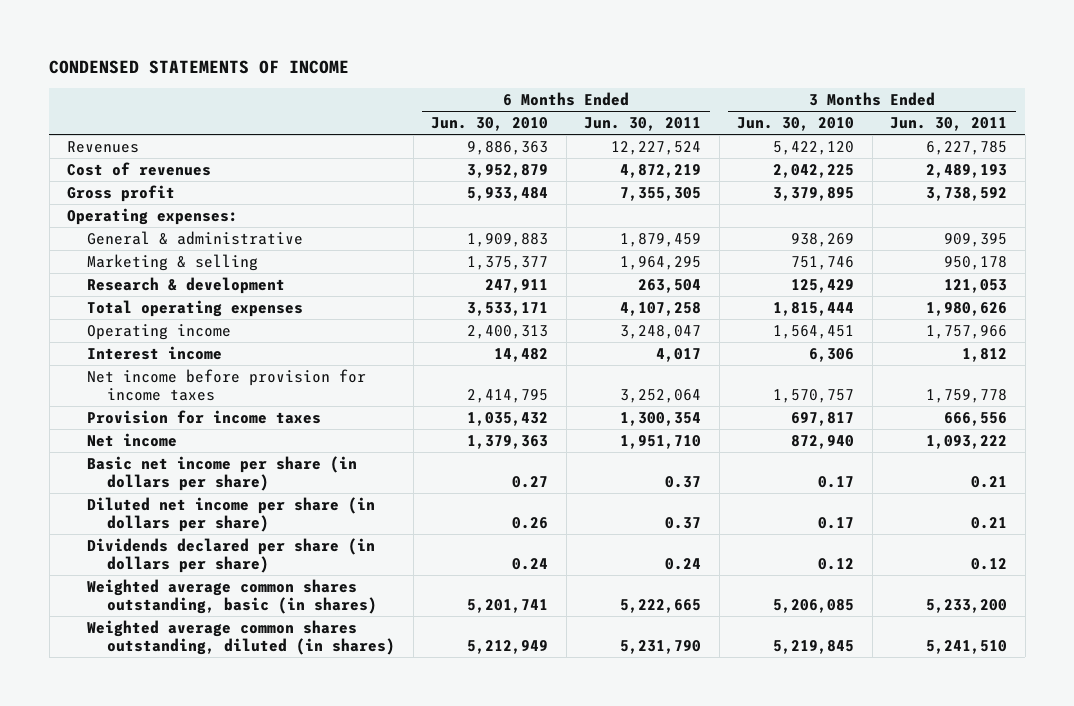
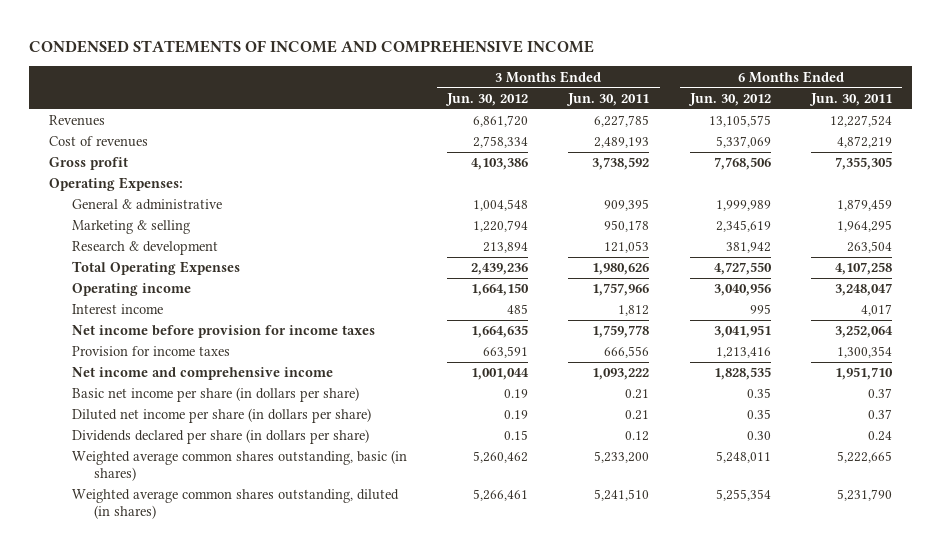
[49,59,350,74] CONDENSED STATEMENTS OF INCOME -> [29,39,595,53] CONDENSED STATEMENTS OF INCOME AND COMPREHENSIVE INCOME
[431,117,549,132] Jun. 30, 2010 -> none
[737,117,855,132] Jun. 30, 2010 -> none
none -> [445,92,529,106] Jun. 30, 2012
none -> [687,92,771,106] Jun. 30, 2012
[67,207,239,225] Operating expenses: -> [49,177,184,192] Operating Expenses:
[87,299,304,317] Total operating expenses -> [71,261,240,276] Total Operating Expenses
[87,432,178,447] Net income -> [71,367,333,381] Net income and comprehensive income

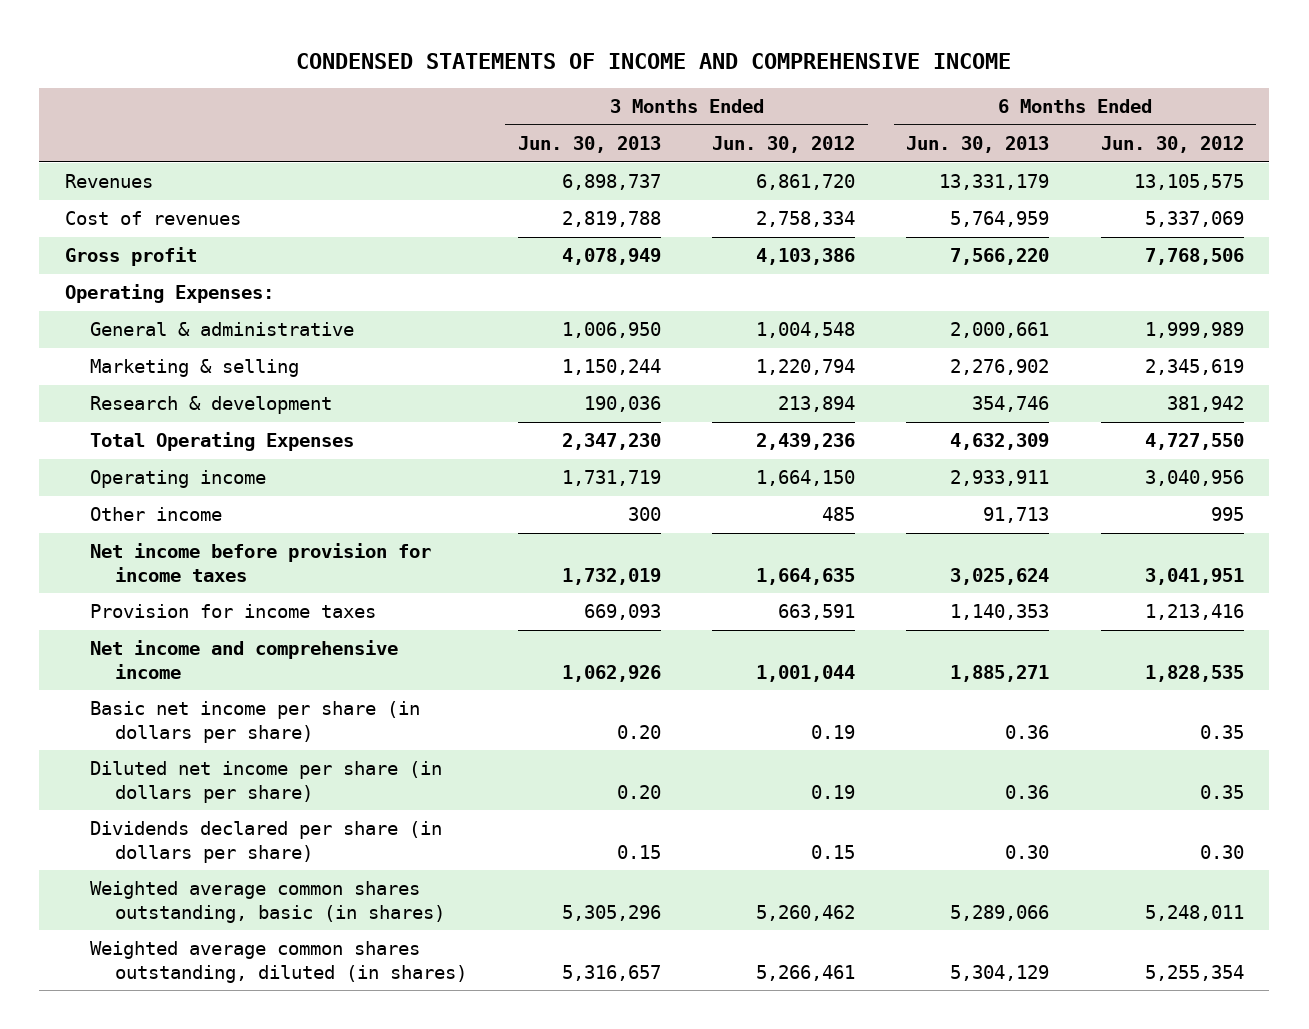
[566,92,650,106] Jun. 30, 2011 -> none
[809,92,893,106] Jun. 30, 2011 -> none
none -> [518,136,662,154] Jun. 30, 2013
none -> [906,136,1050,154] Jun. 30, 2013
[71,304,163,315] Interest income -> [89,507,222,522] Other income

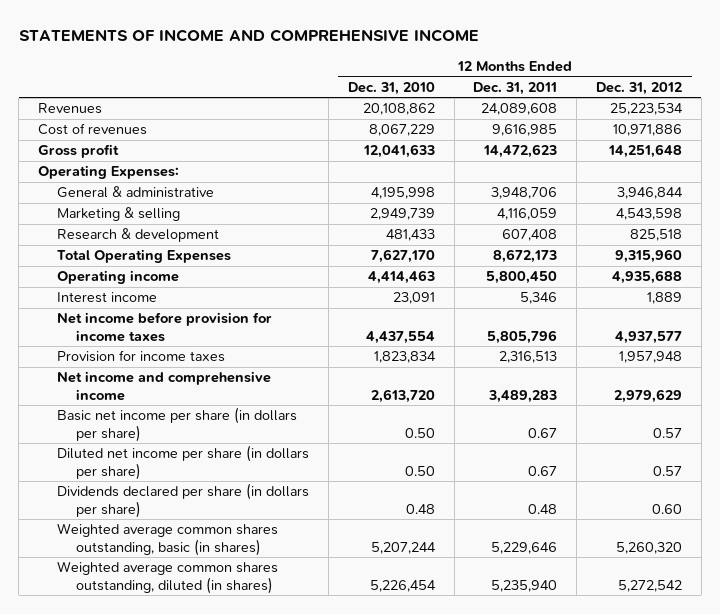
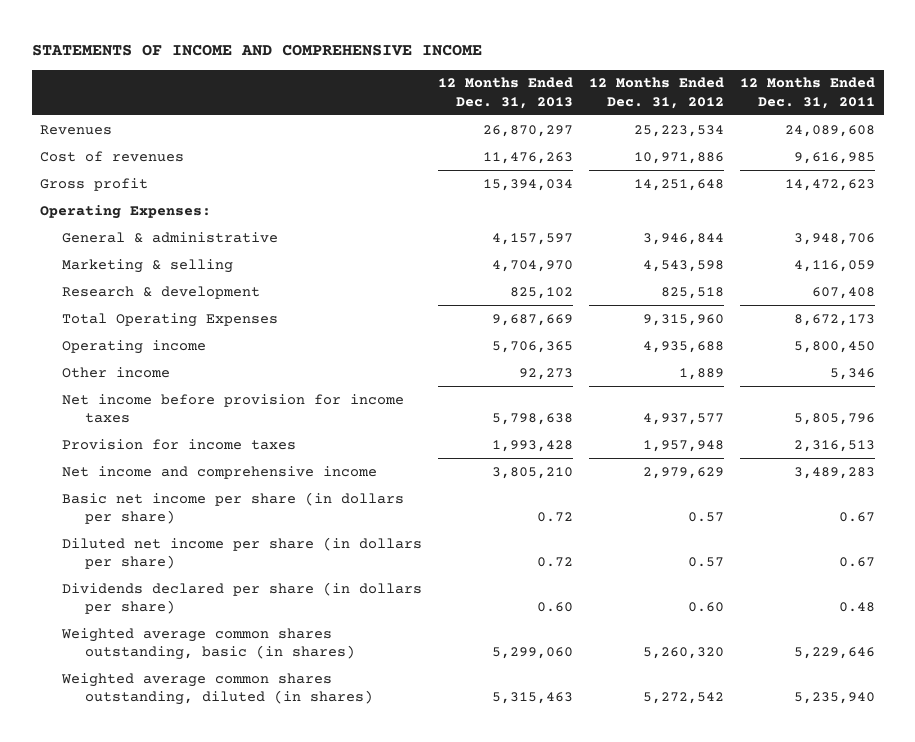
[347,81,435,95] Dec. 31, 2010 -> none
none -> [438,77,574,109] 12 Months Ended Dec. 31, 2013
[57,292,158,304] Interest income -> [62,366,171,378] Other income

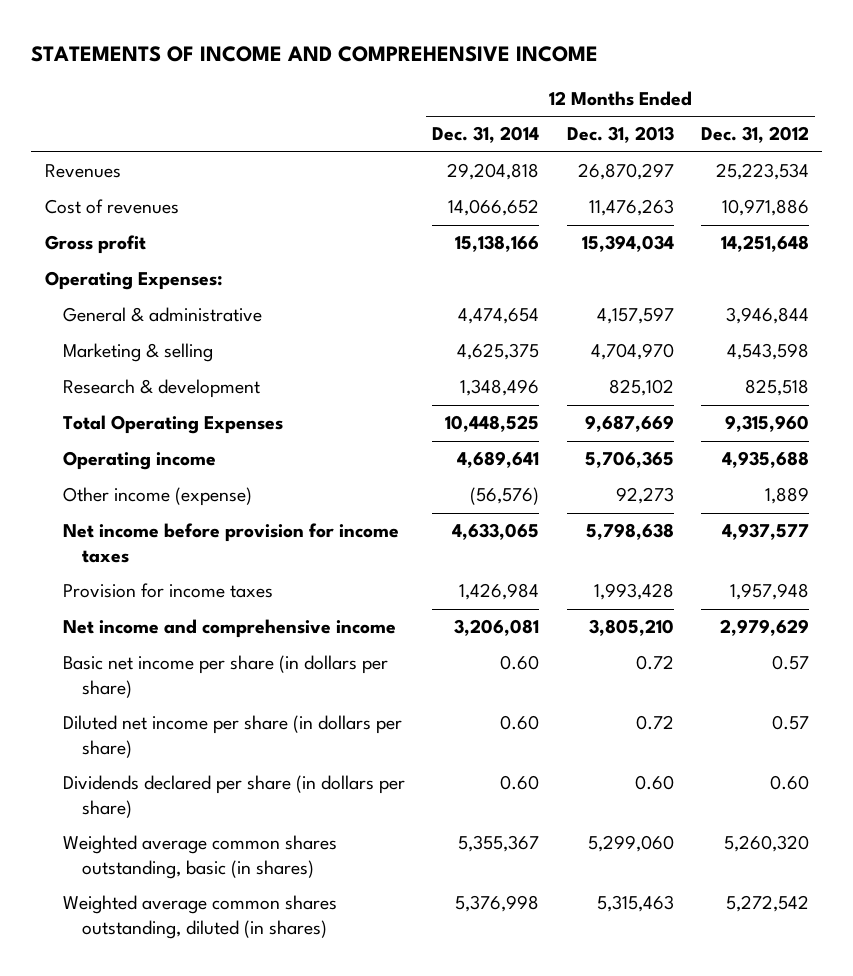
[740,77,876,109] 12 Months Ended Dec. 31, 2011 -> none
none -> [432,126,540,144] Dec. 31, 2014
[62,366,171,378] Other income -> [63,487,253,507] Other income (expense)

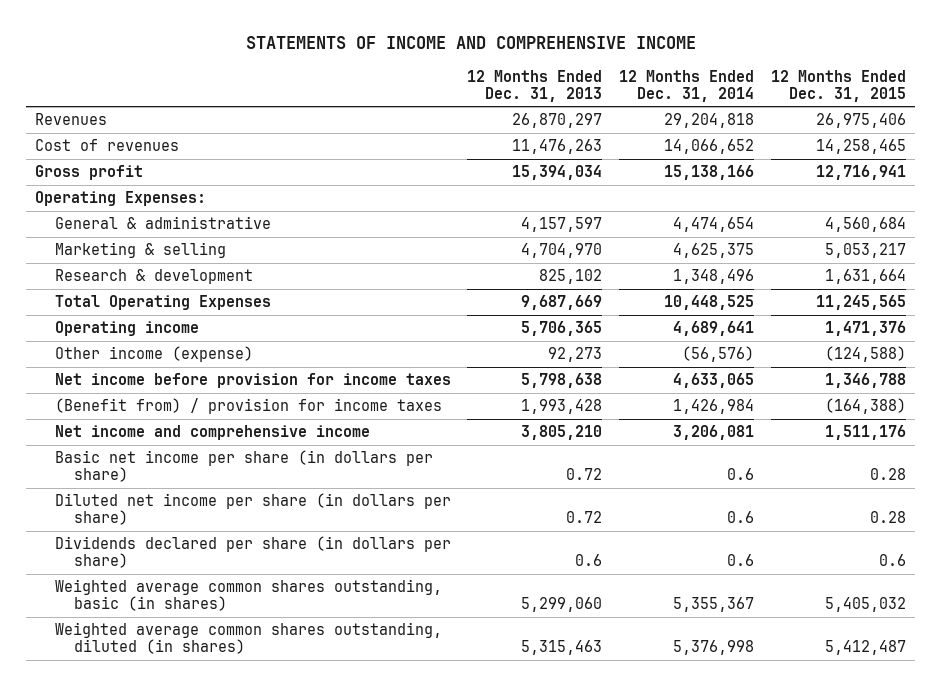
[700,126,809,144] Dec. 31, 2012 -> none
none -> [771,69,907,102] 12 Months Ended Dec. 31, 2015
[63,583,274,599] Provision for income taxes -> [54,398,442,415] (Benefit from) / provision for income taxes
[500,655,540,671] 0.60 -> [727,468,755,481] 0.6
[500,715,540,731] 0.60 -> [727,511,755,524] 0.6
[500,775,540,791] 0.60 -> [727,554,755,567] 0.6
[634,775,674,791] 0.60 -> [575,554,603,567] 0.6

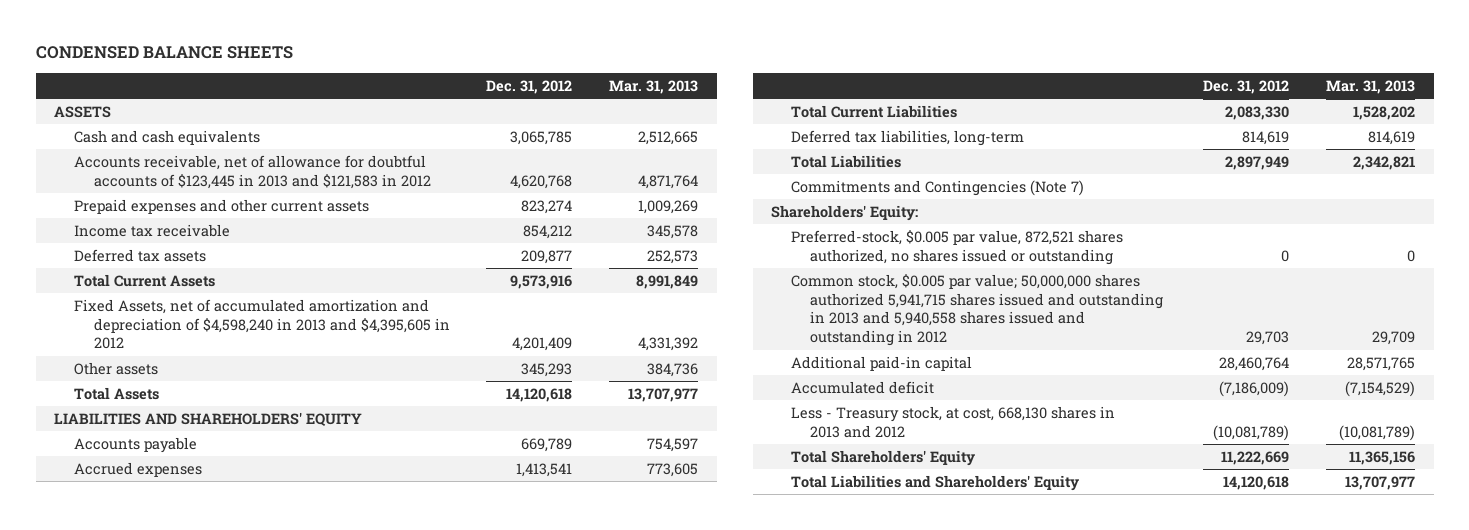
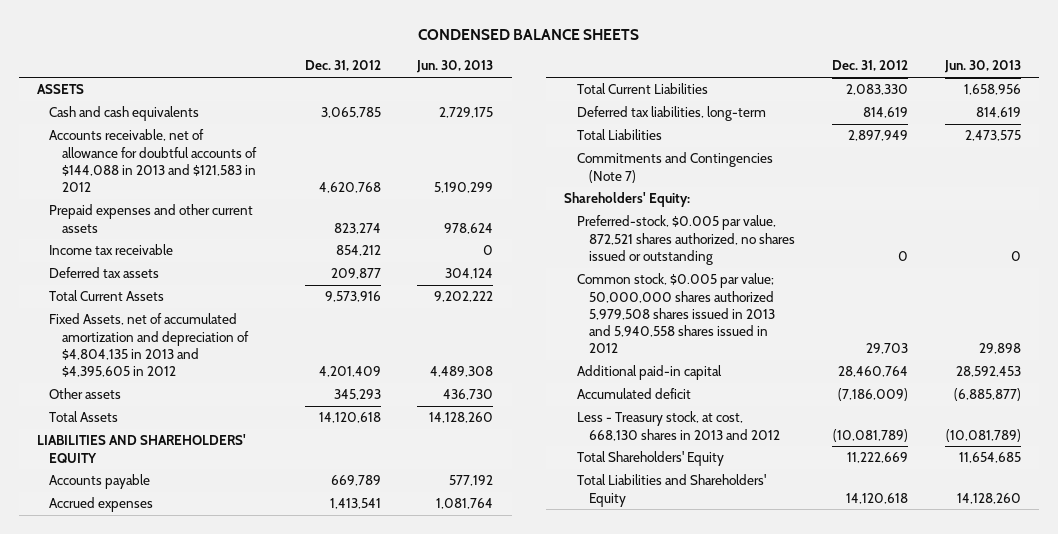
[609,79,699,94] Mar. 31, 2013 -> none
none -> [416,60,494,74] Jun. 30, 2013
[73,154,431,189] Accounts receivable, net of allowance for doubtful accounts of $123,445 in 2013 and $121,583 in 2012 -> [49,129,257,192] Accounts receivable, net of allowance for doubtful accounts of $144,088 in 2013 and $121,583 in 2012
[73,298,450,350] Fixed Assets, net of accumulated amortization and depreciation of $4,598,240 in 2013 and $4,395,605 in 2012 -> [49,313,249,377] Fixed Assets, net of accumulated amortization and depreciation of $4,804,135 in 2013 and $4,395,605 in 2012
[790,273,1164,347] Common stock, $0.005 par value; 50,000,000 shares authorized 5,941,715 shares issued and outstanding in 2013 and 5,940,558 shares issued and outstanding in 2012 -> [576,273,775,353] Common stock, $0.005 par value; 50,000,000 shares authorized 5,979,508 shares issued in 2013 and 5,940,558 shares issued in 2012

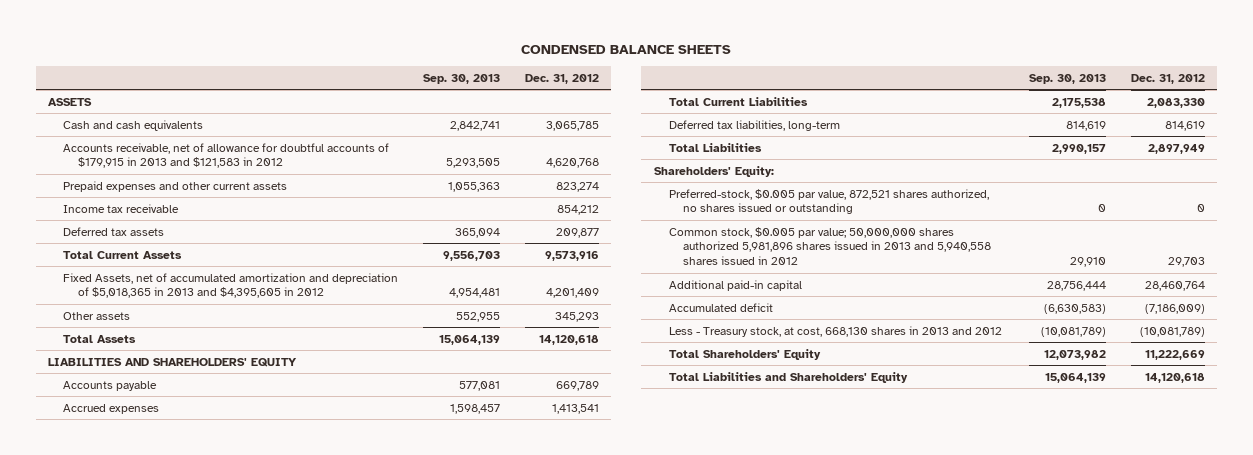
[416,60,494,74] Jun. 30, 2013 -> none
none -> [422,73,500,84] Sep. 30, 2013
[49,129,257,192] Accounts receivable, net of allowance for doubtful accounts of $144,088 in 2013 and $121,583 in 2012 -> [62,142,389,169] Accounts receivable, net of allowance for doubtful accounts of $179,915 in 2013 and $121,583 in 2012
[49,313,249,377] Fixed Assets, net of accumulated amortization and depreciation of $4,804,135 in 2013 and $4,395,605 in 2012 -> [62,272,398,299] Fixed Assets, net of accumulated amortization and depreciation of $5,018,365 in 2013 and $4,395,605 in 2012
[576,152,773,183] Commitments and Contingencies (Note 7) -> none
[576,273,775,353] Common stock, $0.005 par value; 50,000,000 shares authorized 5,979,508 shares issued in 2013 and 5,940,558 shares issued in 2012 -> [668,226,992,265] Common stock, $0.005 par value; 50,000,000 shares authorized 5,981,896 shares issued in 2013 and 5,940,558 shares issued in 2012

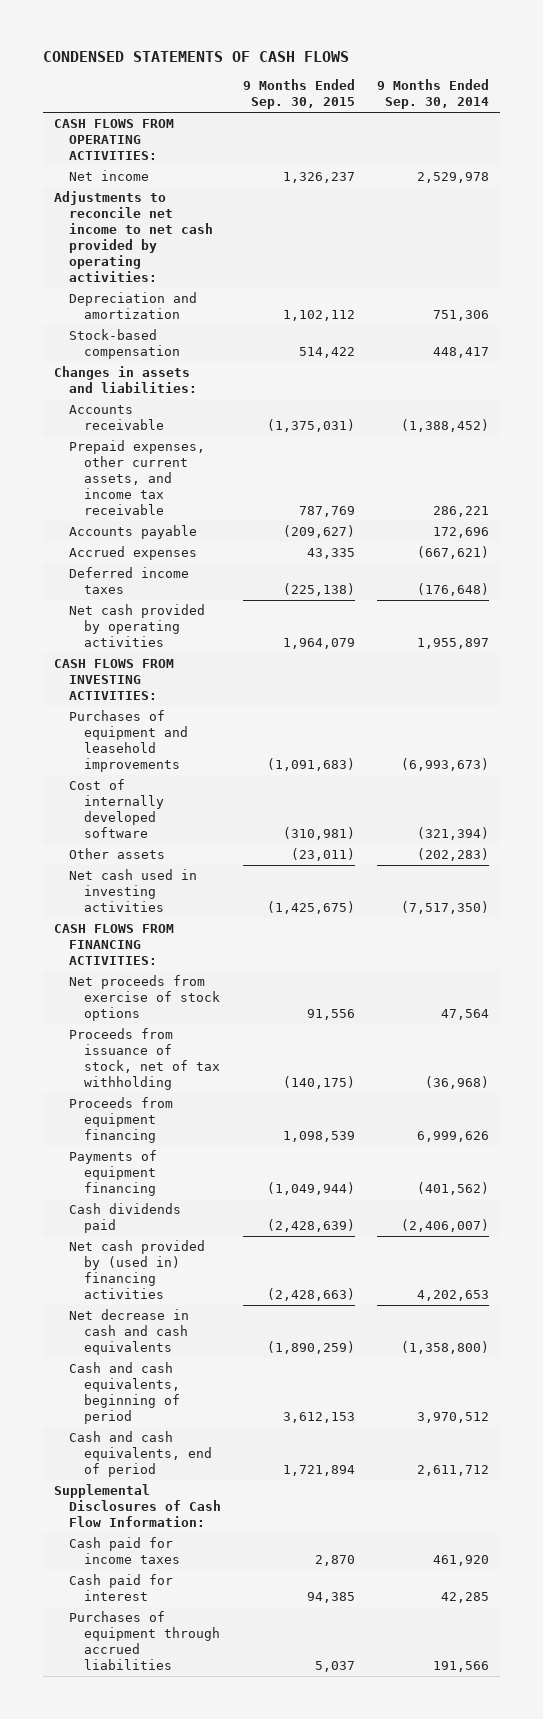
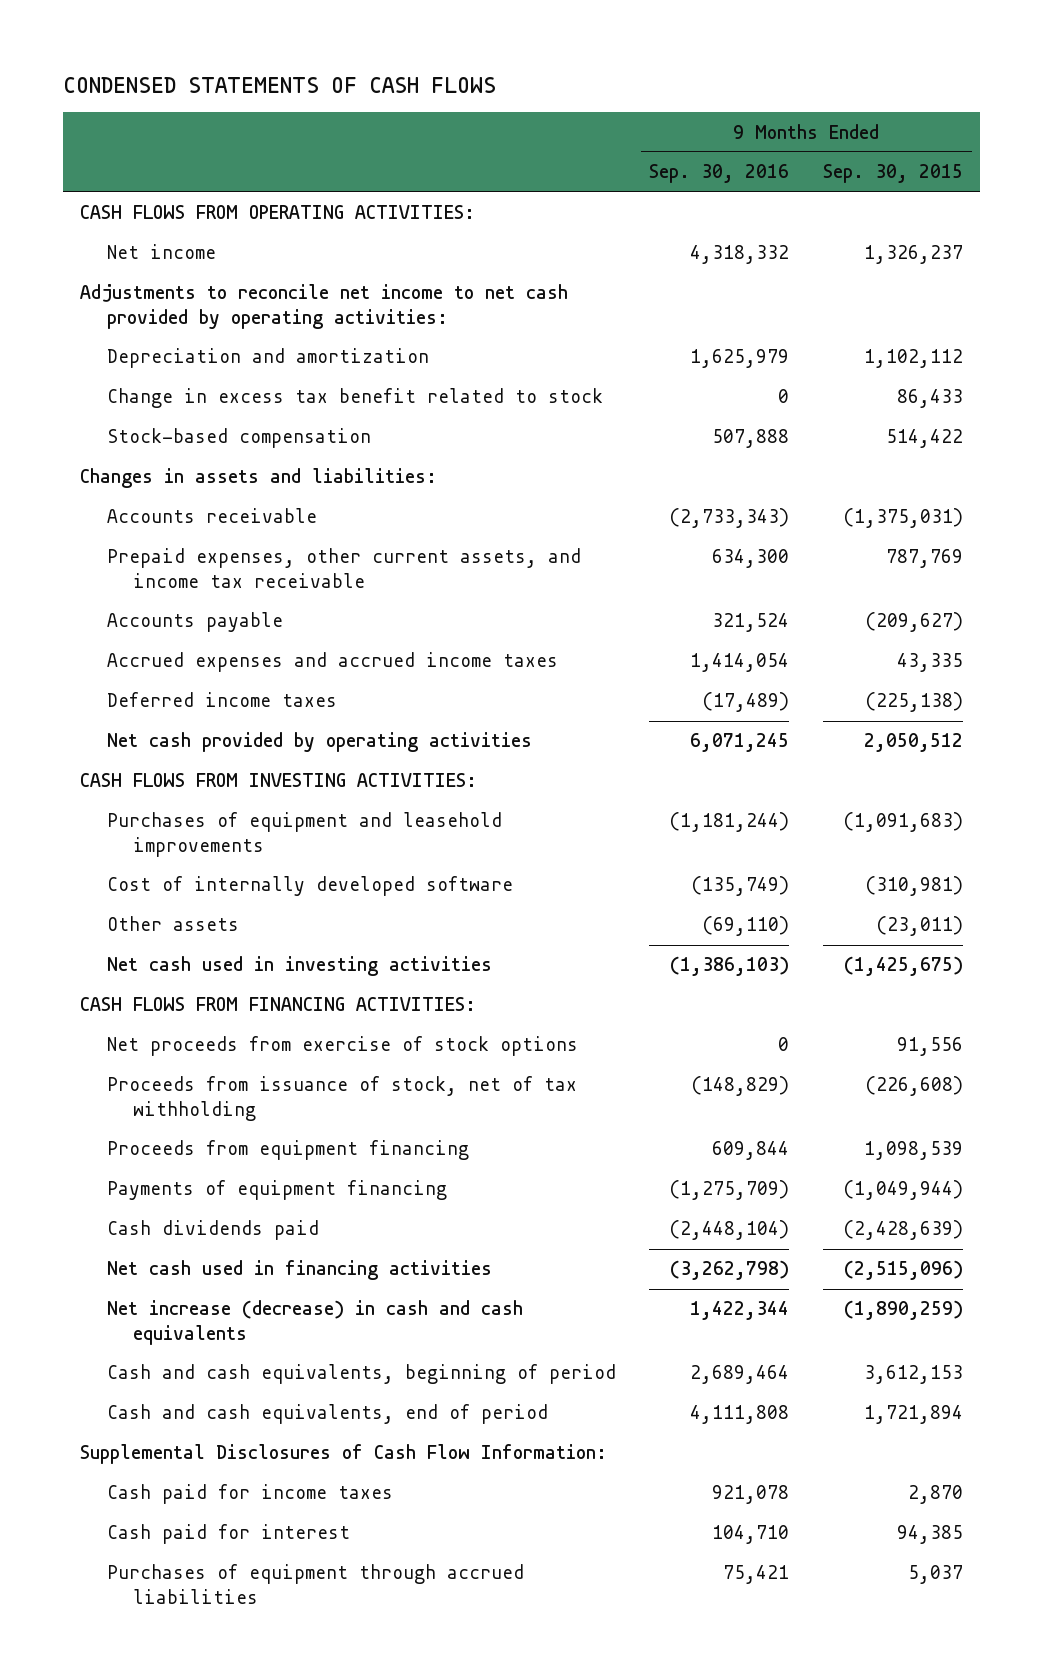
[376,79,489,110] 9 Months Ended Sep. 30, 2014 -> none
none -> [649,164,790,184] Sep. 30, 2016
none -> [106,388,603,409] Change in excess tax benefit related to stock
[68,546,197,561] Accrued expenses -> [106,652,558,673] Accrued expenses and accrued income taxes
[282,637,355,649] 1,964,079 -> [864,733,964,753] 2,050,512
[282,1075,355,1089] (140,175) -> [865,1076,964,1097] (226,608)
[68,1240,205,1299] Net cash provided by (used in) financing activities -> [106,1260,492,1281] Net cash used in financing activities
[266,1287,355,1301] (2,428,663) -> [844,1260,964,1281] (2,515,096)
[68,1309,189,1355] Net decrease in cash and cash equivalents -> [106,1300,523,1346] Net increase (decrease) in cash and cash equivalents

